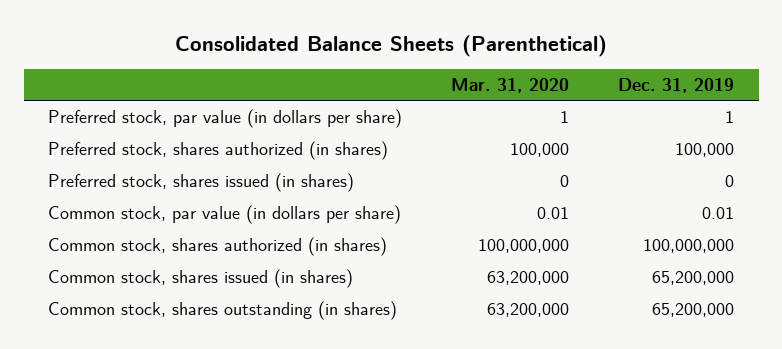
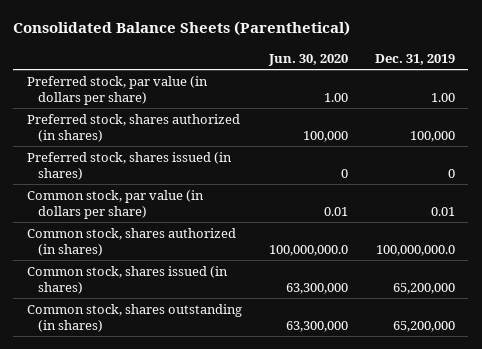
[451,77,570,93] Mar. 31, 2020 -> none
none -> [267,53,348,66] Jun. 30, 2020
[725,110,735,123] 1 -> [430,92,455,102] 1.00
[643,238,735,253] 100,000,000 -> [375,244,455,256] 100,000,000.0

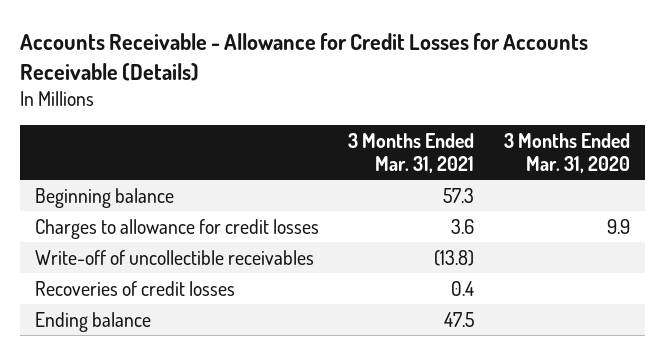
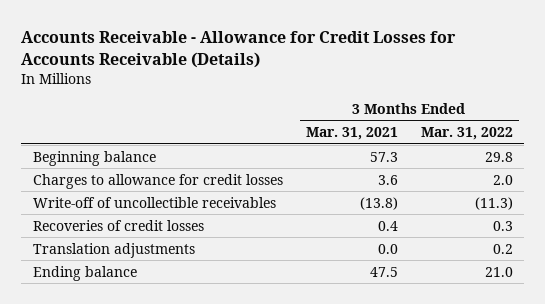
[503,132,630,173] 3 Months Ended Mar. 31, 2020 -> none
none -> [420,127,513,141] Mar. 31, 2022
none -> [32,242,195,258] Translation adjustments

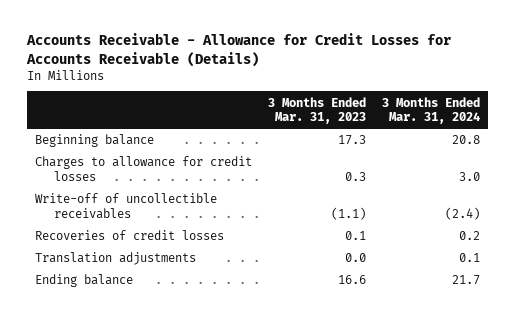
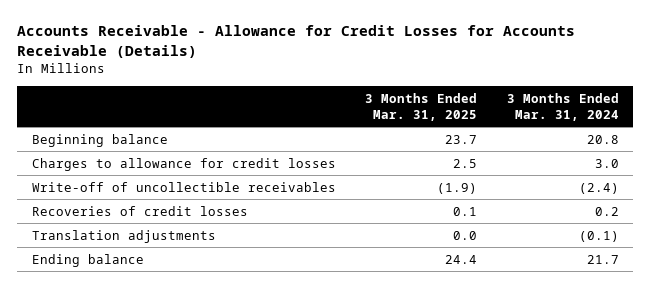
[268,96,367,125] 3 Months Ended Mar. 31, 2023 -> none
none -> [365,92,478,121] 3 Months Ended Mar. 31, 2025
[459,253,481,263] 0.1 -> [578,230,619,242] (0.1)

